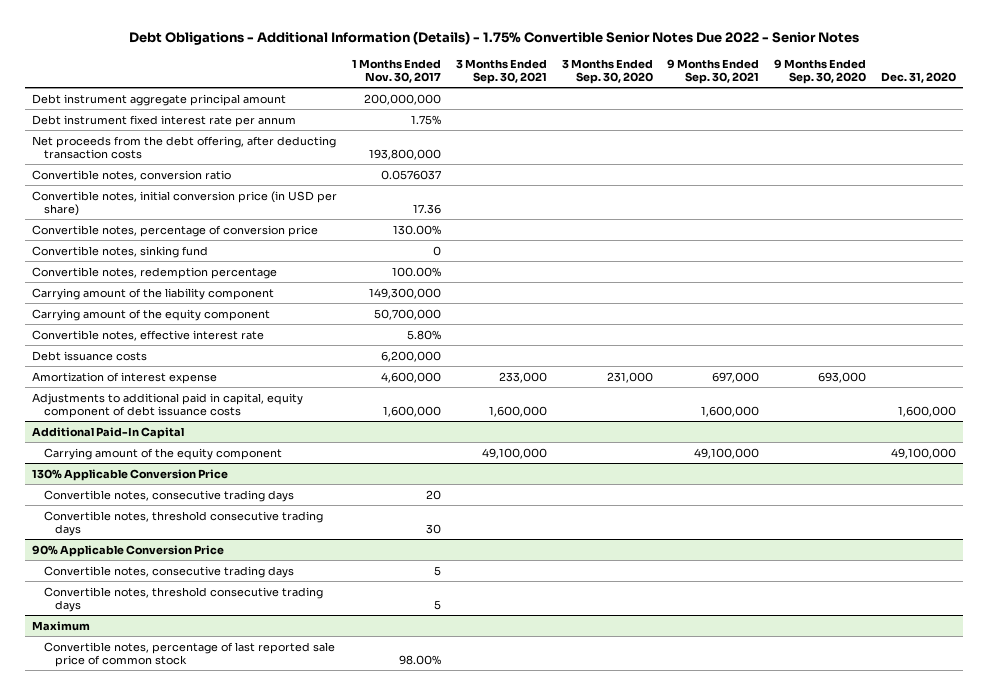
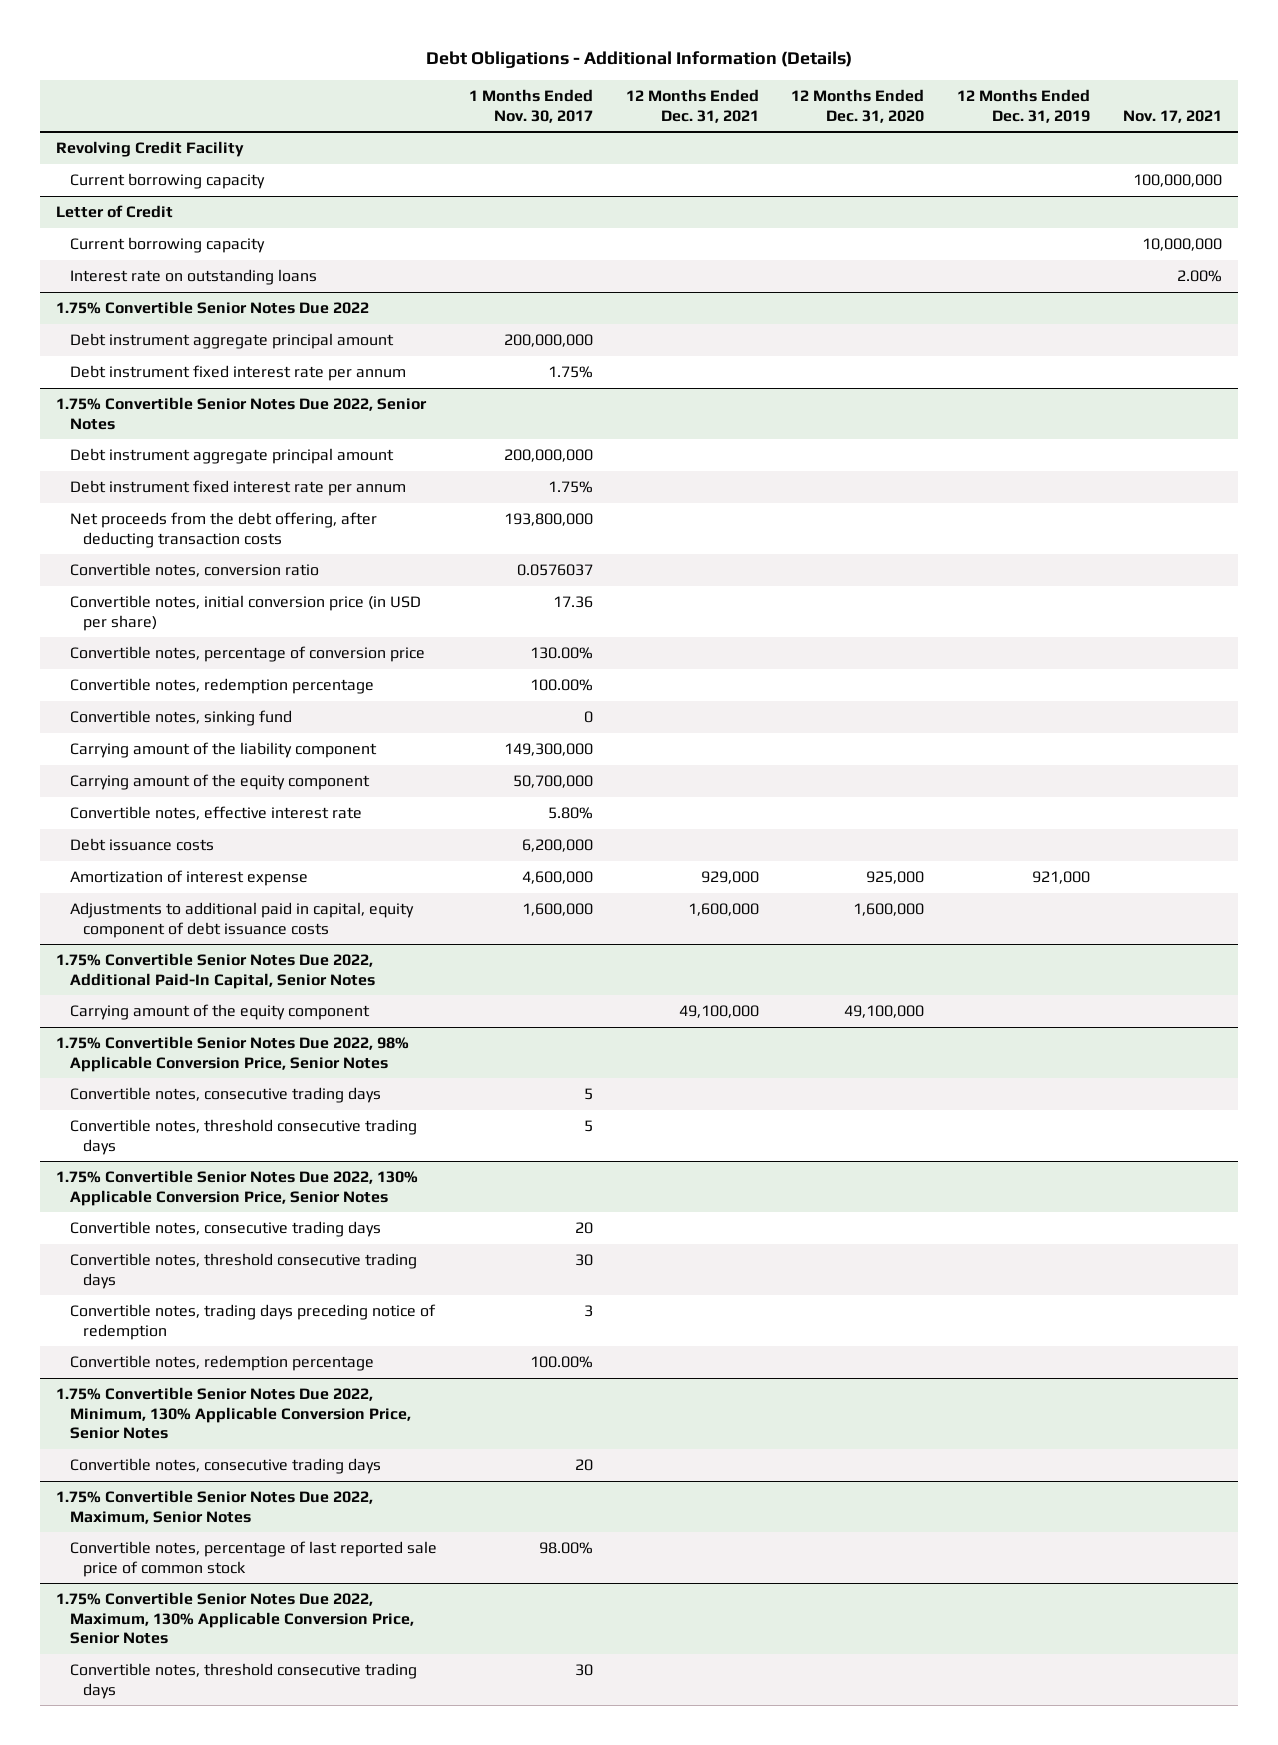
[129,30,860,45] Debt Obligations - Additional Information (Details) - 1.75% Convertible Senior Notes Due 2022 - Senior Notes -> [425,51,852,69] Debt Obligations - Additional Information (Details)
[455,58,547,84] 3 Months Ended Sep. 30, 2021 -> none
[561,58,653,84] 3 Months Ended Sep. 30, 2020 -> none
[667,58,760,84] 9 Months Ended Sep. 30, 2021 -> none
[774,58,867,84] 9 Months Ended Sep. 30, 2020 -> none
[881,71,957,83] Dec. 31, 2020 -> none
none -> [625,89,759,123] 12 Months Ended Dec. 31, 2021
none -> [791,89,925,123] 12 Months Ended Dec. 31, 2020
none -> [957,89,1091,123] 12 Months Ended Dec. 31, 2019
none -> [1122,109,1222,123] Nov. 17, 2021
none -> [56,140,245,157] Revolving Credit Facility
none -> [69,172,265,189] Current borrowing capacity
none -> [56,204,174,218] Letter of Credit
none -> [69,236,265,253] Current borrowing capacity
none -> [69,268,317,285] Interest rate on outstanding loans
none -> [56,300,370,314] 1.75% Convertible Senior Notes Due 2022
none -> [56,396,428,430] 1.75% Convertible Senior Notes Due 2022, Senior Notes
none -> [69,447,394,464] Debt instrument aggregate principal amount
none -> [69,479,406,496] Debt instrument fixed interest rate per annum
[31,245,208,258] Convertible notes, sinking fund -> none
none -> [69,709,292,726] Convertible notes, sinking fund
[31,426,184,439] Additional Paid-In Capital -> none
none -> [56,952,375,989] 1.75% Convertible Senior Notes Due 2022, Additional Paid-In Capital, Senior Notes
[31,468,228,481] 130% Applicable Conversion Price -> none
[43,489,294,502] Convertible notes, consecutive trading days -> none
[43,510,323,536] Convertible notes, threshold consecutive trading days -> none
[31,544,224,557] 90% Applicable Conversion Price -> none
none -> [56,1035,410,1072] 1.75% Convertible Senior Notes Due 2022, 98% Applicable Conversion Price, Senior Notes
[31,620,90,631] Maximum -> none
none -> [56,1169,419,1206] 1.75% Convertible Senior Notes Due 2022, 130% Applicable Conversion Price, Senior Notes
none -> [69,1220,381,1237] Convertible notes, consecutive trading days
none -> [69,1252,417,1289] Convertible notes, threshold consecutive trading days
none -> [69,1303,436,1340] Convertible notes, trading days preceding notice of redemption
none -> [69,1354,374,1371] Convertible notes, redemption percentage
none -> [56,1386,411,1440] 1.75% Convertible Senior Notes Due 2022, Minimum, 130% Applicable Conversion Price, Senior Notes
none -> [69,1457,381,1474] Convertible notes, consecutive trading days
none -> [56,1489,374,1524] 1.75% Convertible Senior Notes Due 2022, Maximum, Senior Notes
none -> [56,1591,414,1645] 1.75% Convertible Senior Notes Due 2022, Maximum, 130% Applicable Conversion Price, Senior Notes
none -> [69,1662,417,1699] Convertible notes, threshold consecutive trading days

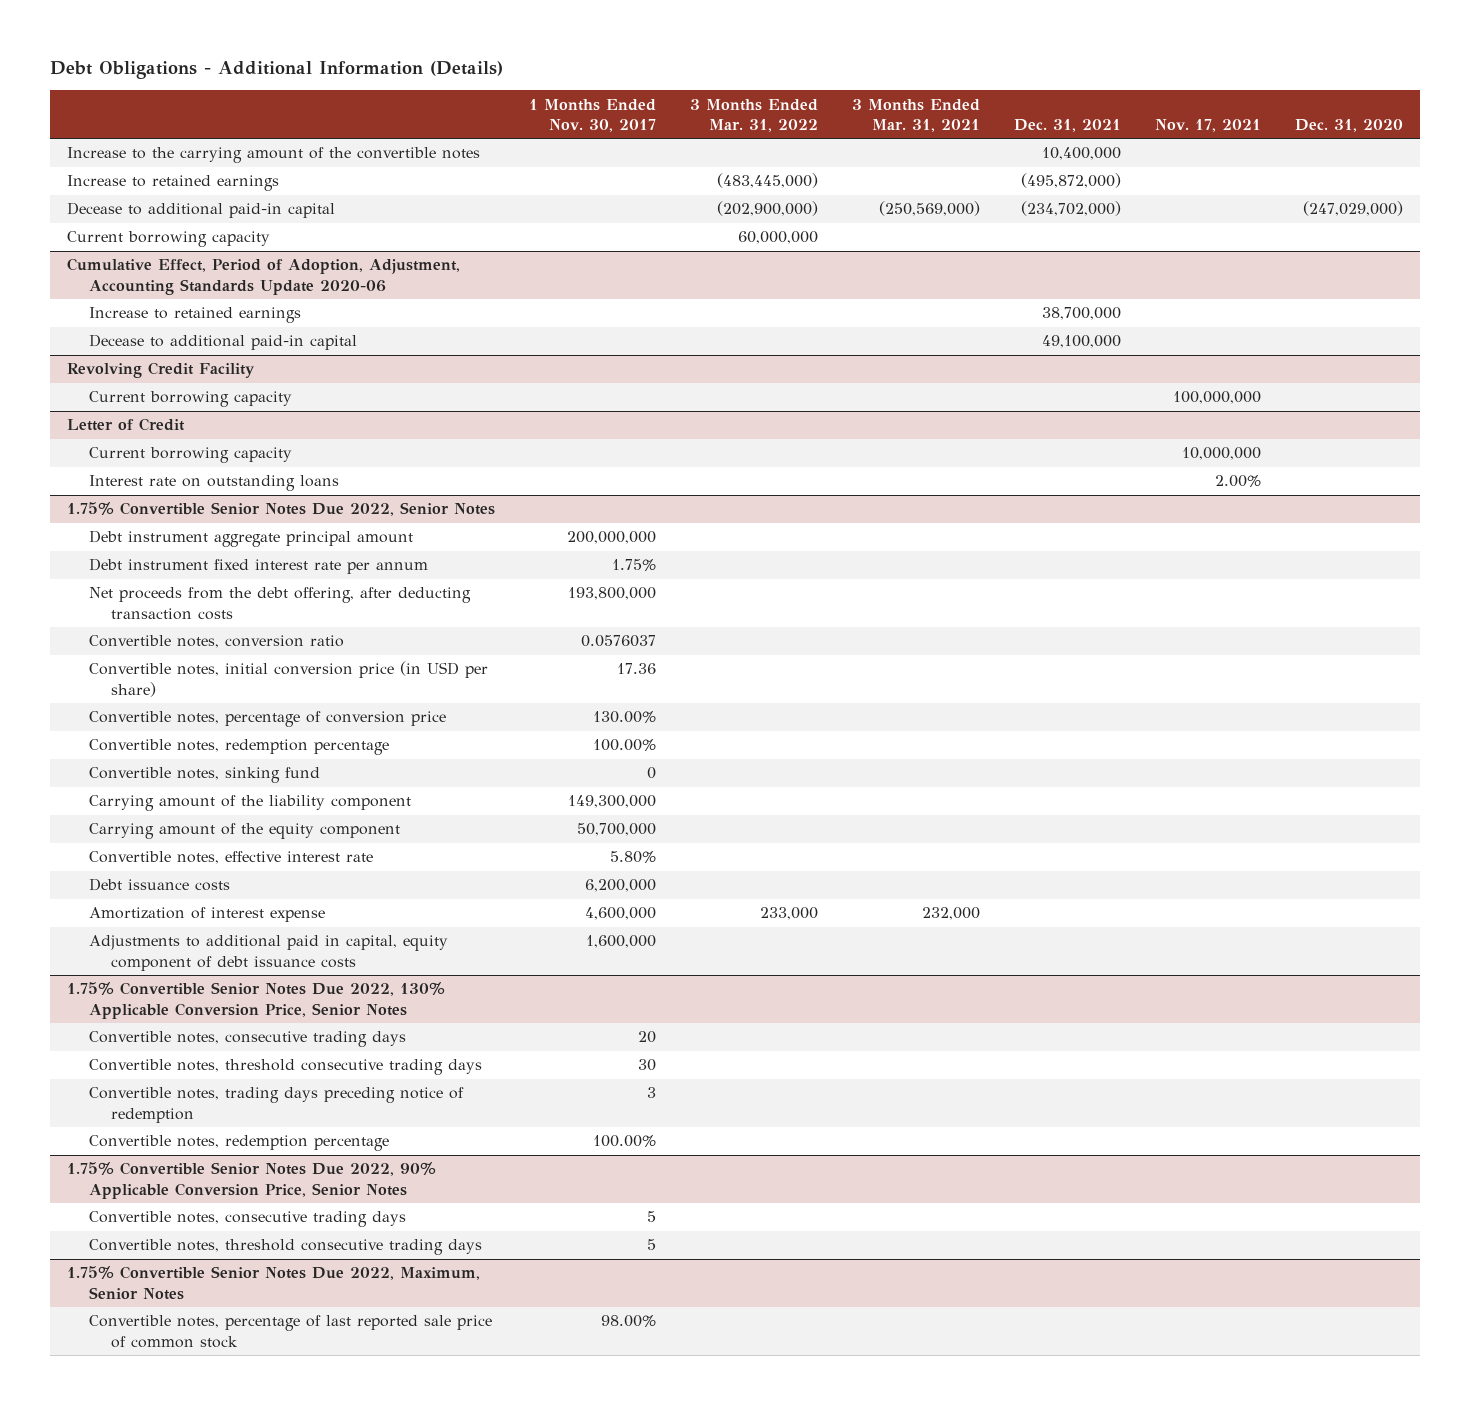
[625,89,759,123] 12 Months Ended Dec. 31, 2021 -> none
[791,89,925,123] 12 Months Ended Dec. 31, 2020 -> none
[957,89,1091,123] 12 Months Ended Dec. 31, 2019 -> none
none -> [689,98,818,132] 3 Months Ended Mar. 31, 2022
none -> [851,98,980,132] 3 Months Ended Mar. 31, 2021
none -> [1013,118,1121,132] Dec. 31, 2021
none -> [1294,118,1403,132] Dec. 31, 2020
none -> [66,147,480,164] Increase to the carrying amount of the convertible notes
none -> [66,175,279,192] Increase to retained earnings
none -> [66,202,335,219] Decease to additional paid-in capital
none -> [66,231,270,248] Current borrowing capacity
none -> [66,258,460,295] Cumulative Effect, Period of Adoption, Adjustment, Accounting Standards Update 2020-06
none -> [88,307,301,324] Increase to retained earnings
none -> [88,334,357,351] Decease to additional paid-in capital
[56,300,370,314] 1.75% Convertible Senior Notes Due 2022 -> none
[69,332,394,349] Debt instrument aggregate principal amount -> none
[69,364,406,381] Debt instrument fixed interest rate per annum -> none
[56,952,375,989] 1.75% Convertible Senior Notes Due 2022, Additional Paid-In Capital, Senior Notes -> none
[69,1003,370,1020] Carrying amount of the equity component -> none
[56,1035,410,1072] 1.75% Convertible Senior Notes Due 2022, 98% Applicable Conversion Price, Senior Notes -> none
[69,1086,381,1103] Convertible notes, consecutive trading days -> none
[69,1118,417,1155] Convertible notes, threshold consecutive trading days -> none
[56,1386,411,1440] 1.75% Convertible Senior Notes Due 2022, Minimum, 130% Applicable Conversion Price, Senior Notes -> [66,1162,436,1199] 1.75% Convertible Senior Notes Due 2022, 90% Applicable Conversion Price, Senior Notes
[575,1458,594,1471] 20 -> [646,1211,656,1223] 5
none -> [88,1239,482,1256] Convertible notes, threshold consecutive trading days
[56,1591,414,1645] 1.75% Convertible Senior Notes Due 2022, Maximum, 130% Applicable Conversion Price, Senior Notes -> none
[69,1662,417,1699] Convertible notes, threshold consecutive trading days -> none

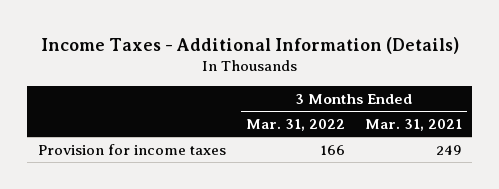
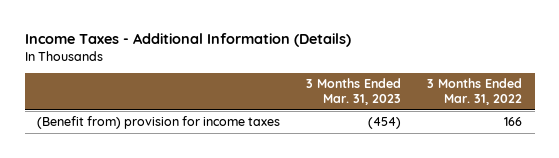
[364,119,462,132] Mar. 31, 2021 -> none
none -> [306,78,402,106] 3 Months Ended Mar. 31, 2023
[37,143,226,155] Provision for income taxes -> [37,116,281,130] (Benefit from) provision for income taxes

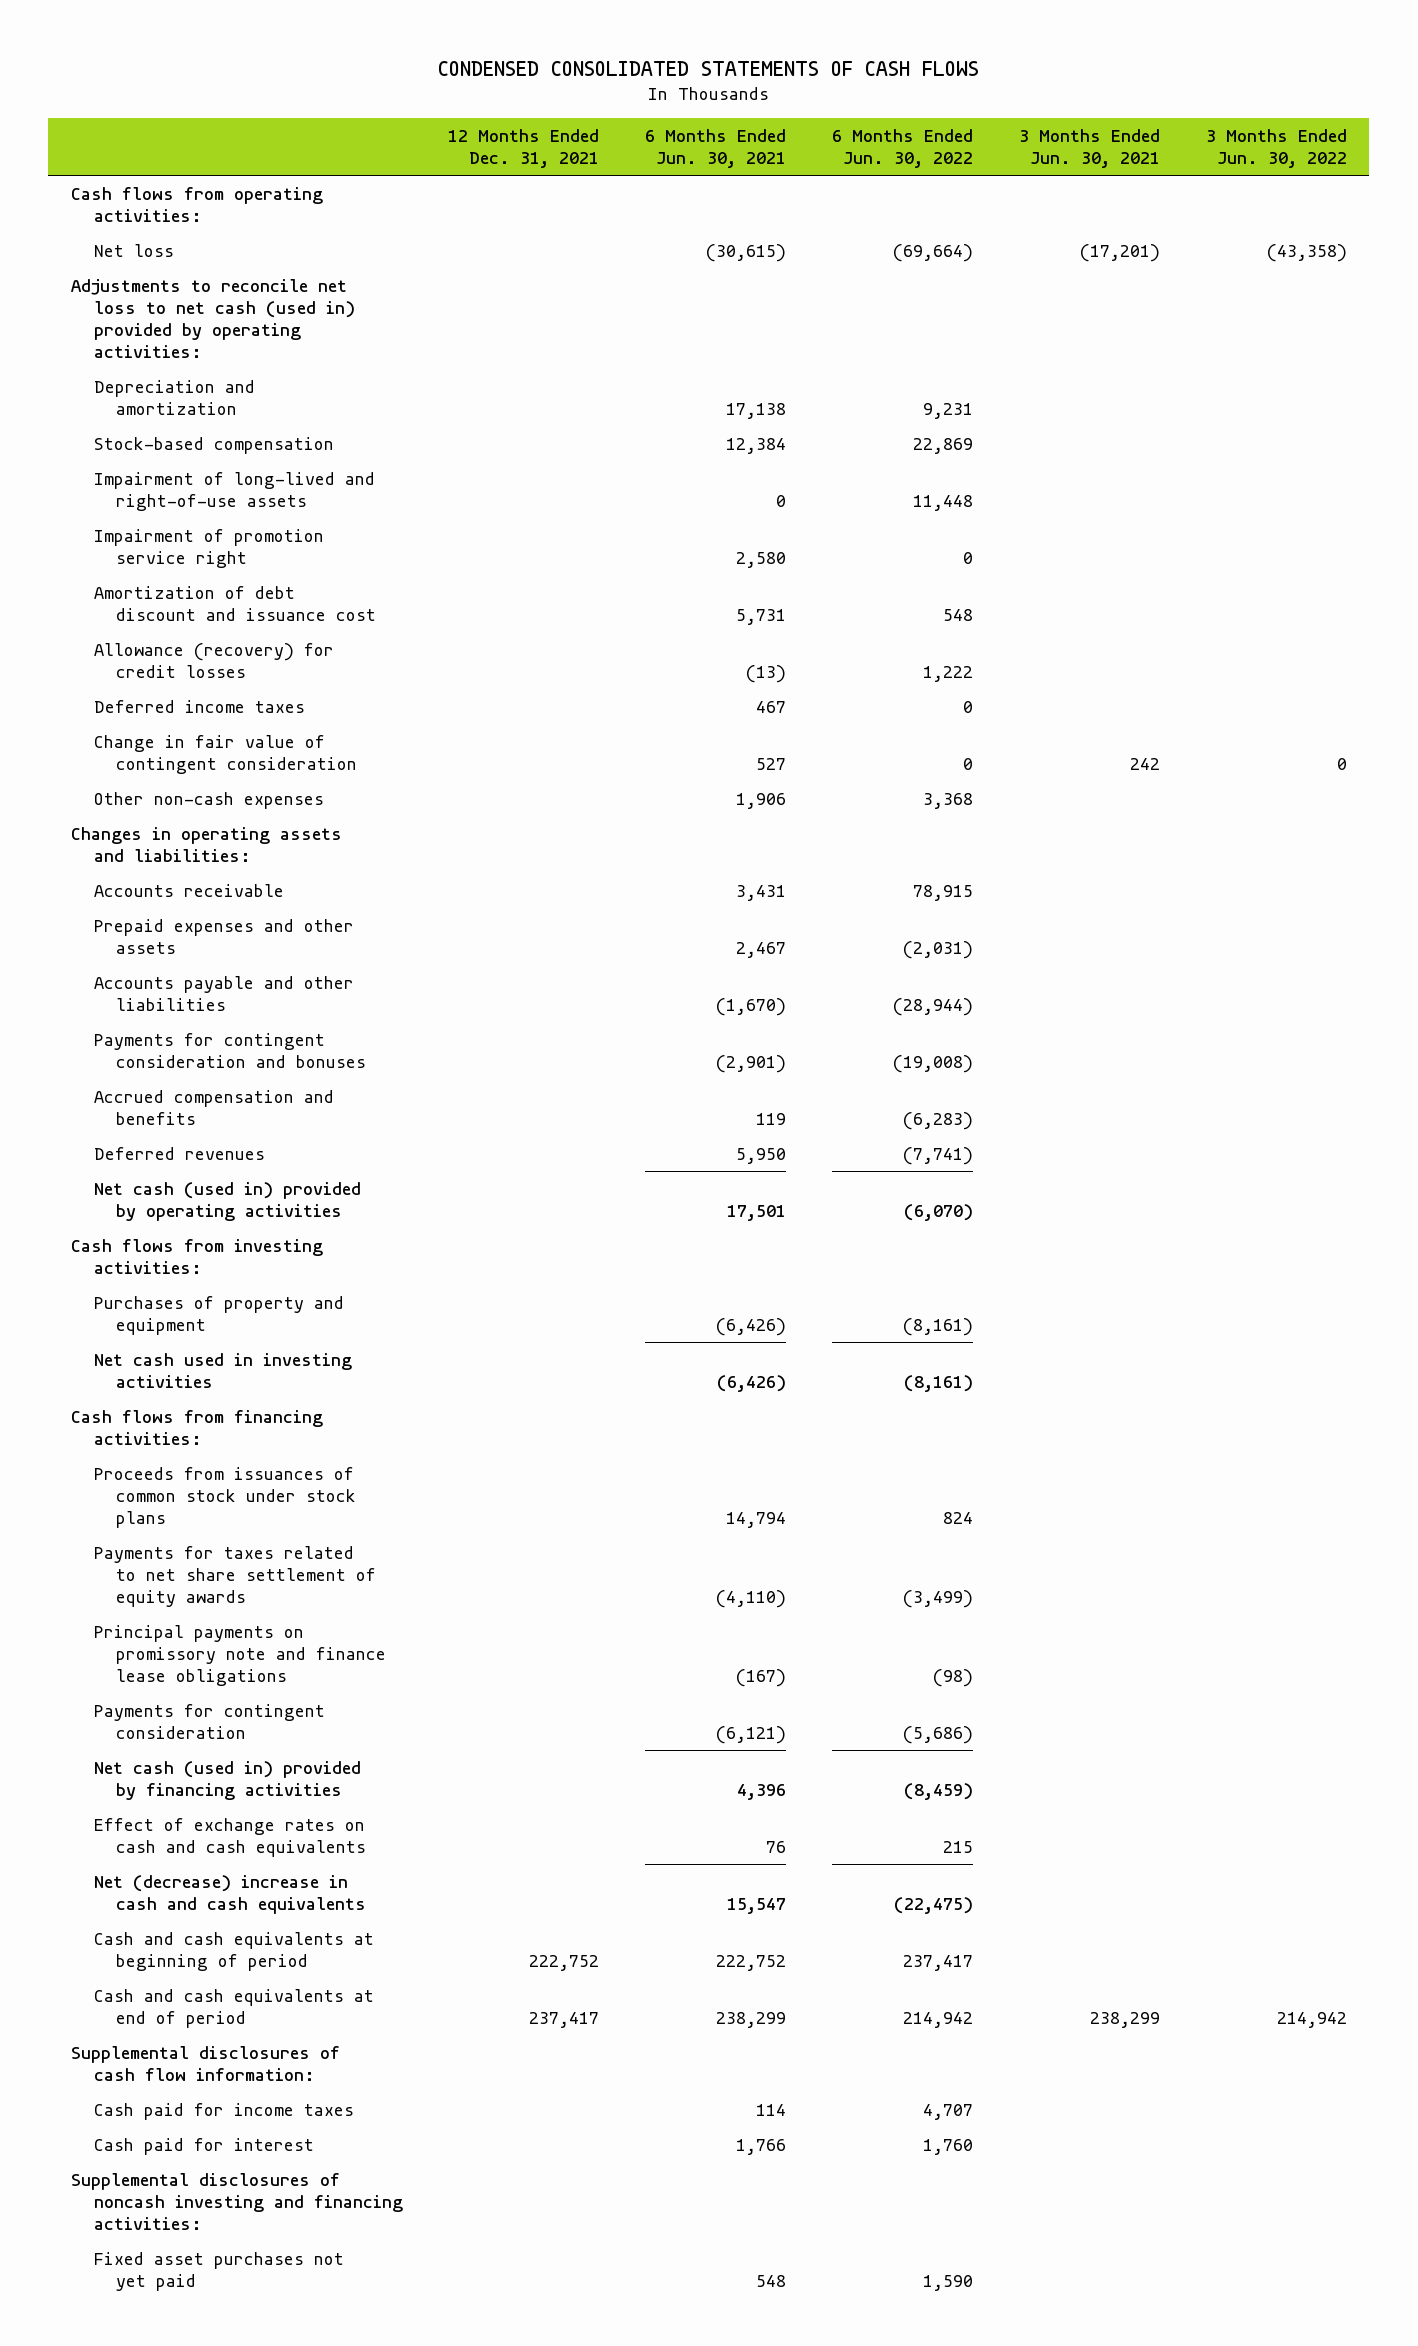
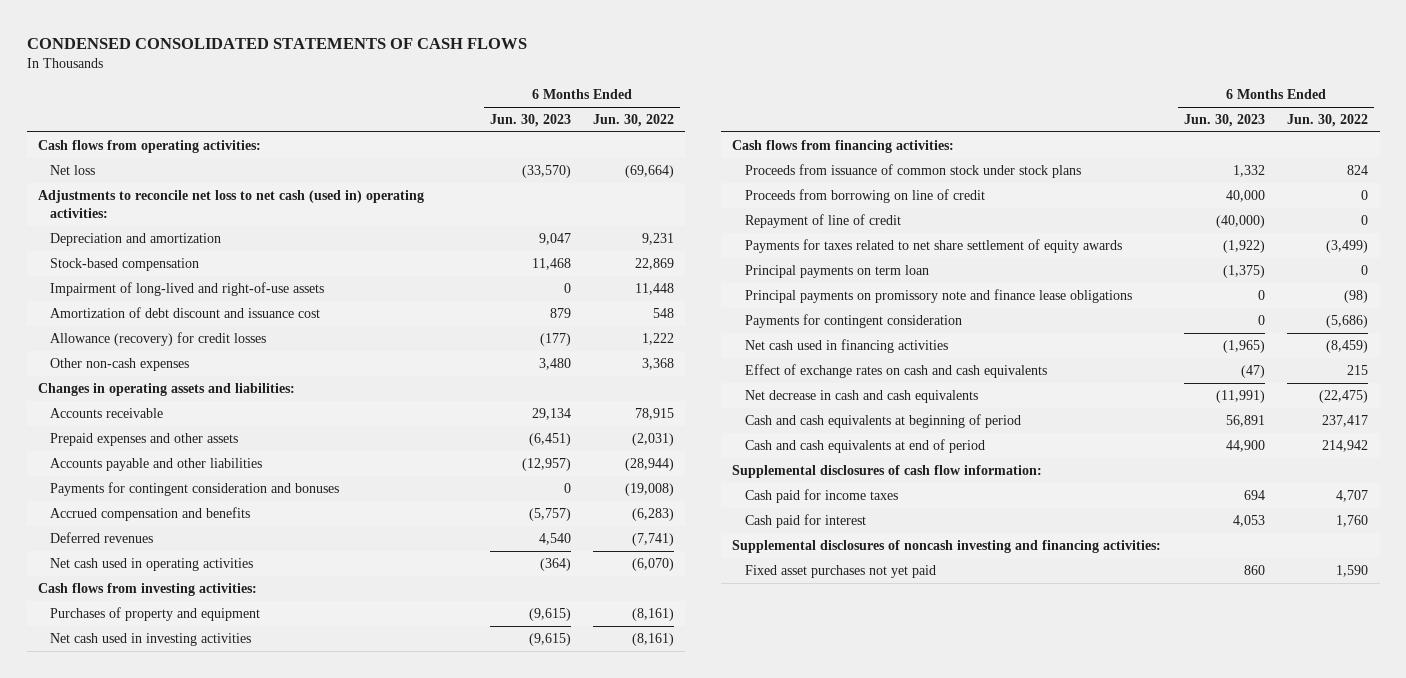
[448,129,600,168] 12 Months Ended Dec. 31, 2021 -> none
[645,129,787,168] 6 Months Ended Jun. 30, 2021 -> none
[1018,129,1160,168] 3 Months Ended Jun. 30, 2021 -> none
[1205,129,1347,168] 3 Months Ended Jun. 30, 2022 -> none
none -> [489,114,571,128] Jun. 30, 2023
[70,278,355,358] Adjustments to reconcile net loss to net cash (used in) provided by operating activities: -> [38,190,425,219] Adjustments to reconcile net loss to net cash (used in) operating activities:
[93,528,324,568] Impairment of promotion service right -> none
[93,699,305,713] Deferred income taxes -> none
[93,734,358,774] Change in fair value of contingent consideration -> none
[93,1181,361,1221] Net cash (used in) provided by operating activities -> [50,558,254,572] Net cash used in operating activities
[93,1466,357,1528] Proceeds from issuances of common stock under stock plans -> [744,164,1081,179] Proceeds from issuance of common stock under stock plans
none -> [744,189,985,204] Proceeds from borrowing on line of credit
none -> [744,214,901,229] Repayment of line of credit
none -> [744,265,929,279] Principal payments on term loan
[93,1760,361,1800] Net cash (used in) provided by financing activities -> [744,339,948,354] Net cash used in financing activities
[93,1874,367,1914] Net (decrease) increase in cash and cash equivalents -> [744,390,978,404] Net decrease in cash and cash equivalents

